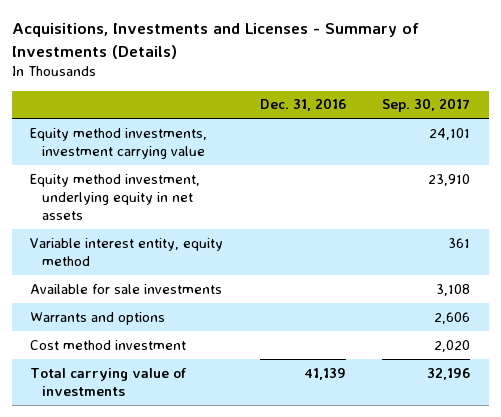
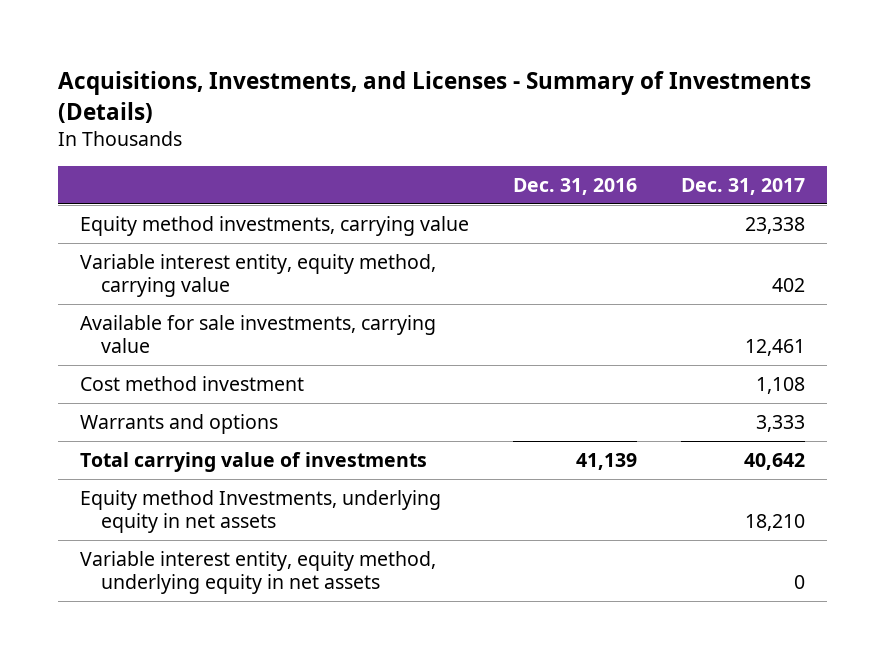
[12,23,420,59] Acquisitions, Investments and Licenses - Summary of Investments (Details) -> [58,70,812,123] Acquisitions, Investments, and Licenses - Summary of Investments (Details)
[382,98,471,113] Sep. 30, 2017 -> none
none -> [681,177,806,195] Dec. 31, 2017
[30,173,201,221] Equity method investment, underlying equity in net assets -> none
[30,127,208,159] Equity method investments, investment carrying value -> [80,216,470,237] Equity method investments, carrying value
[30,237,224,266] Variable interest entity, equity method -> [80,254,437,297] Variable interest entity, equity method, carrying value
[30,283,223,294] Available for sale investments -> [80,315,437,353] Available for sale investments, carrying value
[30,311,166,325] Warrants and options -> [80,414,279,435] Warrants and options
none -> [80,490,442,533] Equity method Investments, underlying equity in net assets
none -> [80,551,437,594] Variable interest entity, equity method, underlying equity in net assets

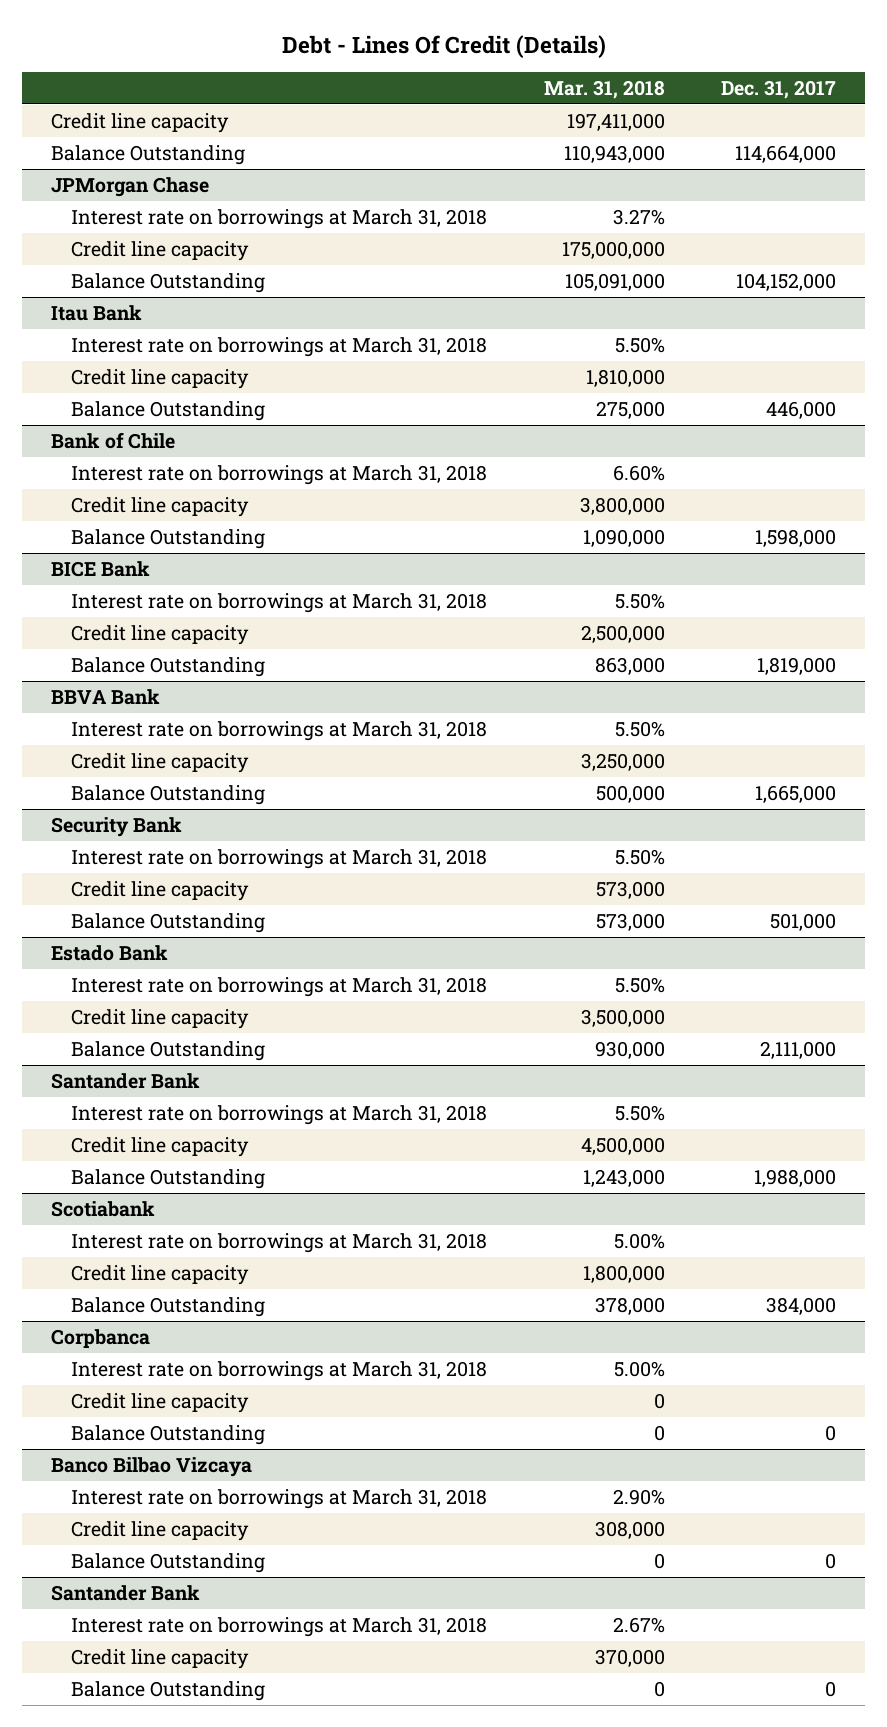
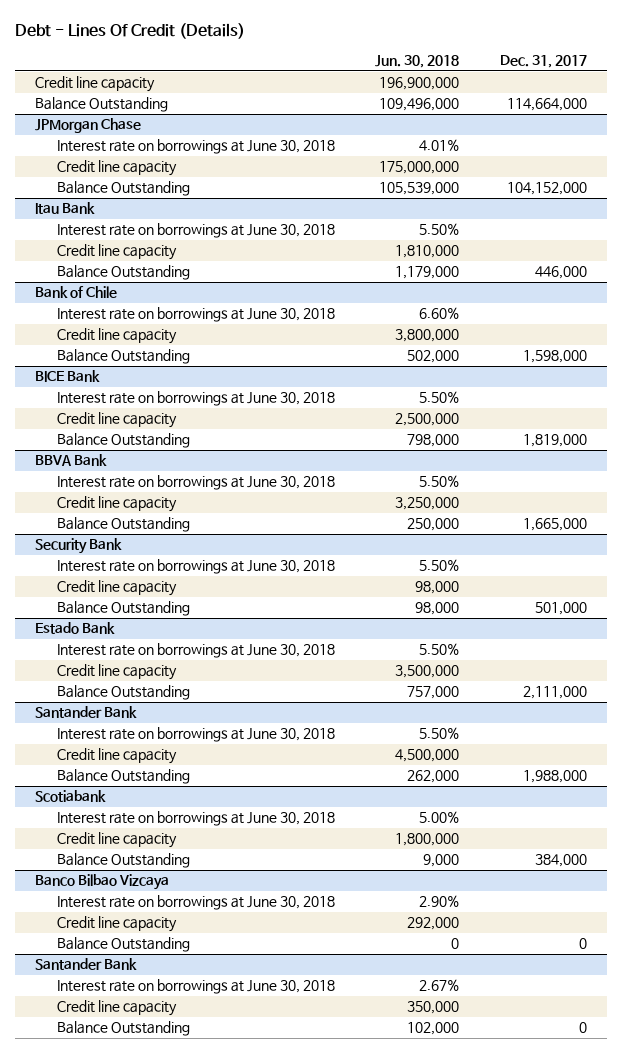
[543,79,665,99] Mar. 31, 2018 -> none
none -> [375,55,460,69] Jun. 30, 2018
[71,208,488,229] Interest rate on borrowings at March 31, 2018 -> [56,139,335,155] Interest rate on borrowings at June 30, 2018
[71,336,488,357] Interest rate on borrowings at March 31, 2018 -> [56,223,335,239] Interest rate on borrowings at June 30, 2018
[71,464,488,485] Interest rate on borrowings at March 31, 2018 -> [56,307,335,323] Interest rate on borrowings at June 30, 2018
[71,592,488,613] Interest rate on borrowings at March 31, 2018 -> [56,391,335,407] Interest rate on borrowings at June 30, 2018
[71,720,488,741] Interest rate on borrowings at March 31, 2018 -> [56,475,335,491] Interest rate on borrowings at June 30, 2018
[71,848,488,869] Interest rate on borrowings at March 31, 2018 -> [56,559,335,575] Interest rate on borrowings at June 30, 2018
[71,976,488,997] Interest rate on borrowings at March 31, 2018 -> [56,643,335,659] Interest rate on borrowings at June 30, 2018
[71,1104,488,1125] Interest rate on borrowings at March 31, 2018 -> [56,727,335,743] Interest rate on borrowings at June 30, 2018
[71,1232,488,1253] Interest rate on borrowings at March 31, 2018 -> [56,811,335,827] Interest rate on borrowings at June 30, 2018
[50,1328,150,1348] Corpbanca -> none
[71,1360,488,1381] Interest rate on borrowings at March 31, 2018 -> none
[71,1392,250,1413] Credit line capacity -> none
[71,1424,266,1445] Balance Outstanding -> none
[71,1488,488,1509] Interest rate on borrowings at March 31, 2018 -> [56,895,335,911] Interest rate on borrowings at June 30, 2018
[71,1616,488,1637] Interest rate on borrowings at March 31, 2018 -> [56,979,335,995] Interest rate on borrowings at June 30, 2018

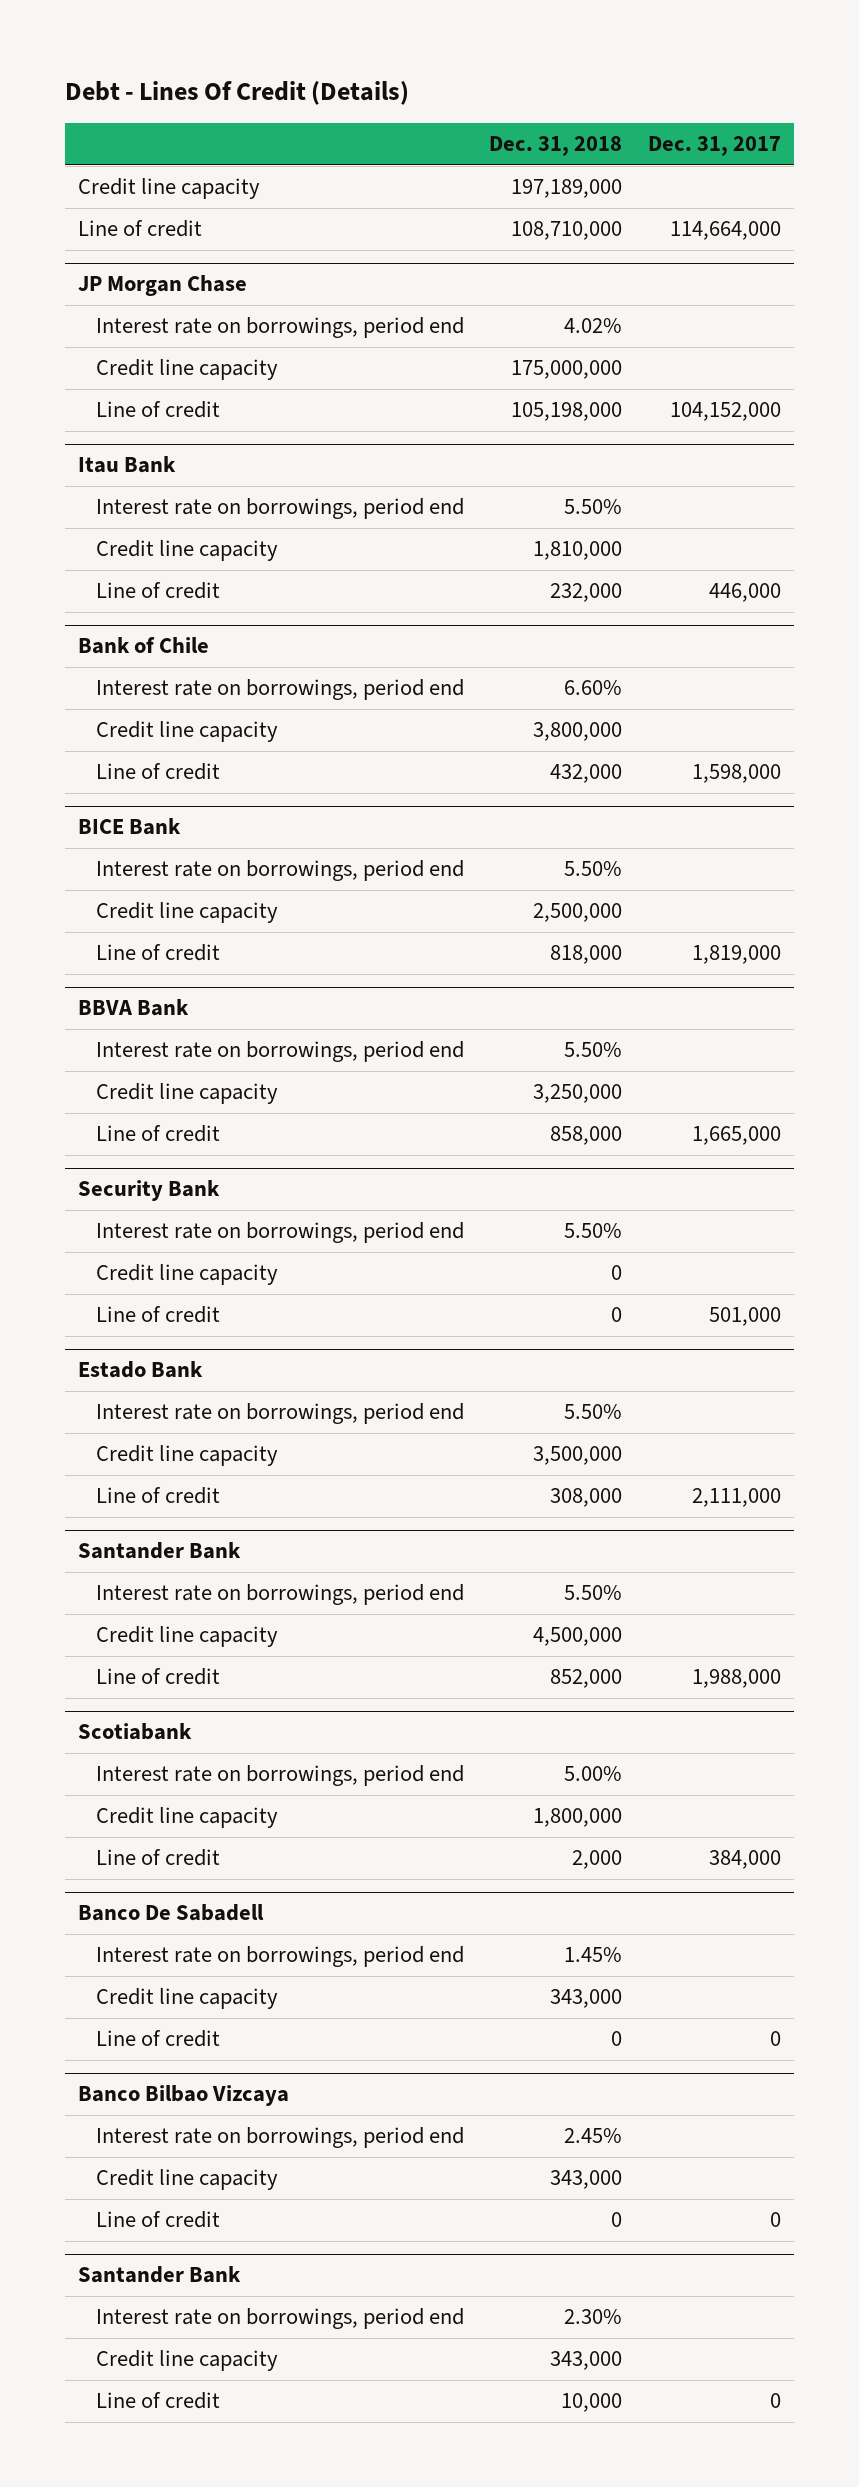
[375,55,460,69] Jun. 30, 2018 -> none
none -> [489,136,623,157] Dec. 31, 2018
[35,97,169,113] Balance Outstanding -> [78,220,203,238] Line of credit
[35,118,142,134] JPMorgan Chase -> [78,275,248,297] JP Morgan Chase
[56,139,335,155] Interest rate on borrowings at June 30, 2018 -> [95,317,464,339] Interest rate on borrowings, period end
[56,181,190,197] Balance Outstanding -> [95,401,220,419] Line of credit
[56,223,335,239] Interest rate on borrowings at June 30, 2018 -> [95,498,464,520] Interest rate on borrowings, period end
[56,265,190,281] Balance Outstanding -> [95,582,220,600] Line of credit
[56,307,335,323] Interest rate on borrowings at June 30, 2018 -> [95,679,464,701] Interest rate on borrowings, period end
[56,349,190,365] Balance Outstanding -> [95,763,220,781] Line of credit
[56,391,335,407] Interest rate on borrowings at June 30, 2018 -> [95,860,464,882] Interest rate on borrowings, period end
[56,433,190,449] Balance Outstanding -> [95,944,220,962] Line of credit
[56,475,335,491] Interest rate on borrowings at June 30, 2018 -> [95,1041,464,1063] Interest rate on borrowings, period end
[56,517,190,533] Balance Outstanding -> [95,1125,220,1143] Line of credit
[56,559,335,575] Interest rate on borrowings at June 30, 2018 -> [95,1222,464,1244] Interest rate on borrowings, period end
[56,601,190,617] Balance Outstanding -> [95,1306,220,1324] Line of credit
[56,643,335,659] Interest rate on borrowings at June 30, 2018 -> [95,1403,464,1425] Interest rate on borrowings, period end
[56,685,190,701] Balance Outstanding -> [95,1487,220,1505] Line of credit
[56,727,335,743] Interest rate on borrowings at June 30, 2018 -> [95,1584,464,1606] Interest rate on borrowings, period end
[56,769,190,785] Balance Outstanding -> [95,1668,220,1686] Line of credit
[56,811,335,827] Interest rate on borrowings at June 30, 2018 -> [95,1765,464,1787] Interest rate on borrowings, period end
[56,853,190,869] Balance Outstanding -> [95,1849,220,1867] Line of credit
none -> [78,1904,265,1922] Banco De Sabadell
none -> [95,1946,464,1968] Interest rate on borrowings, period end
none -> [95,1988,278,2010] Credit line capacity
none -> [95,2030,220,2048] Line of credit
[56,895,335,911] Interest rate on borrowings at June 30, 2018 -> [95,2127,464,2149] Interest rate on borrowings, period end
[56,937,190,953] Balance Outstanding -> [95,2211,220,2229] Line of credit
[56,979,335,995] Interest rate on borrowings at June 30, 2018 -> [95,2308,464,2330] Interest rate on borrowings, period end
[56,1021,190,1037] Balance Outstanding -> [95,2392,220,2410] Line of credit

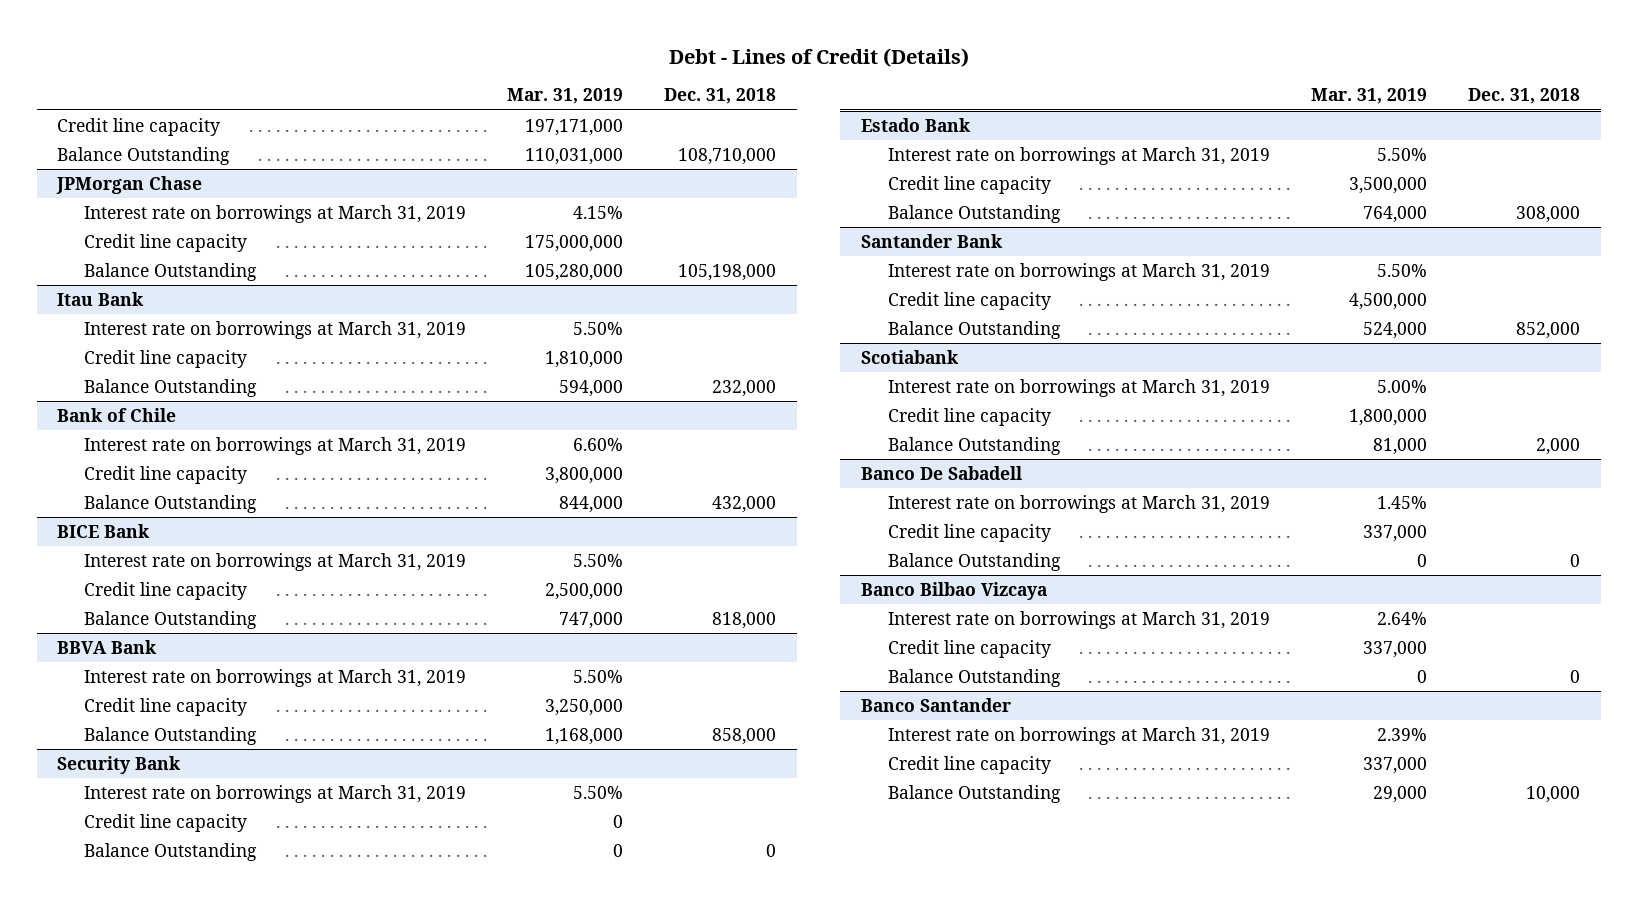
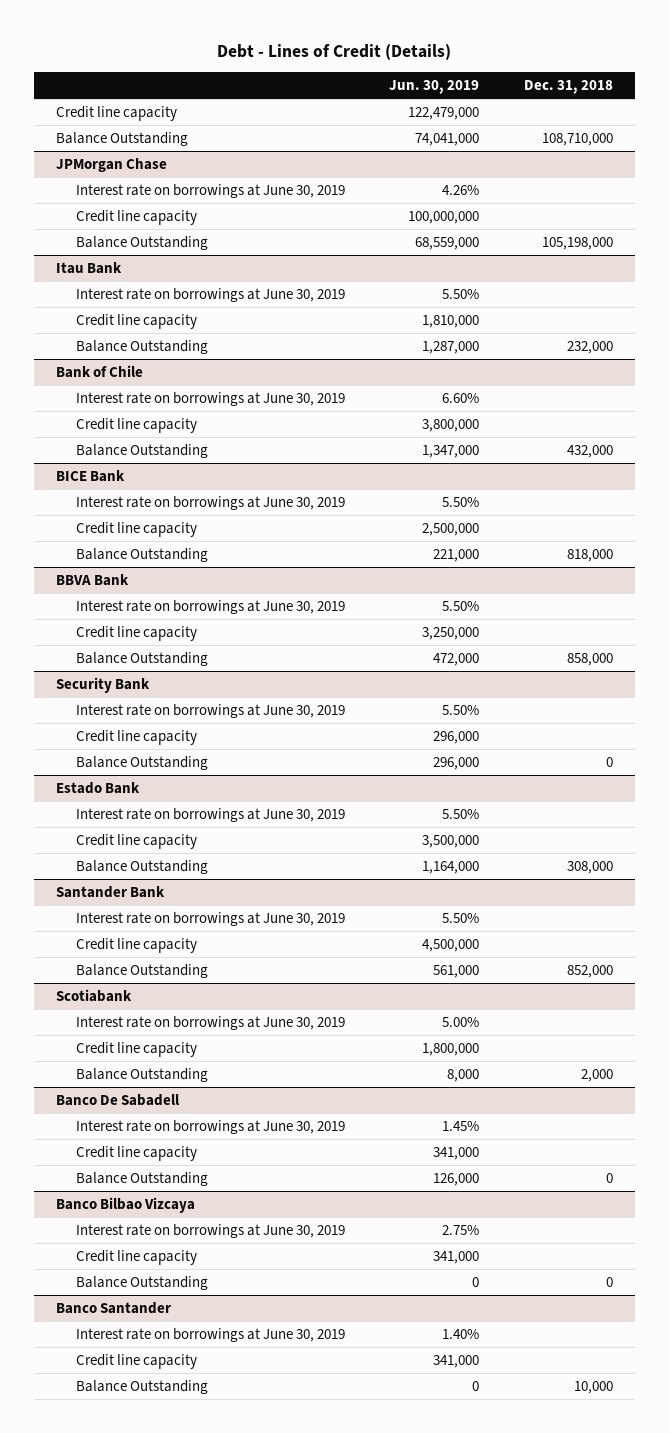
[507,88,624,105] Mar. 31, 2019 -> none
none -> [389,80,480,95] Jun. 30, 2019
[83,204,466,223] Interest rate on borrowings at March 31, 2019 -> [75,183,345,198] Interest rate on borrowings at June 30, 2019
[83,320,466,339] Interest rate on borrowings at March 31, 2019 -> [75,287,345,302] Interest rate on borrowings at June 30, 2019
[83,436,466,455] Interest rate on borrowings at March 31, 2019 -> [75,391,345,406] Interest rate on borrowings at June 30, 2019
[83,552,466,571] Interest rate on borrowings at March 31, 2019 -> [75,495,345,510] Interest rate on borrowings at June 30, 2019
[83,668,466,687] Interest rate on borrowings at March 31, 2019 -> [75,599,345,614] Interest rate on borrowings at June 30, 2019
[83,784,466,803] Interest rate on borrowings at March 31, 2019 -> [75,703,345,718] Interest rate on borrowings at June 30, 2019
[887,146,1270,165] Interest rate on borrowings at March 31, 2019 -> [75,807,345,822] Interest rate on borrowings at June 30, 2019
[887,262,1270,281] Interest rate on borrowings at March 31, 2019 -> [75,911,345,926] Interest rate on borrowings at June 30, 2019
[887,378,1270,397] Interest rate on borrowings at March 31, 2019 -> [75,1015,345,1030] Interest rate on borrowings at June 30, 2019
[887,494,1270,513] Interest rate on borrowings at March 31, 2019 -> [75,1119,345,1134] Interest rate on borrowings at June 30, 2019
[887,610,1270,629] Interest rate on borrowings at March 31, 2019 -> [75,1223,345,1238] Interest rate on borrowings at June 30, 2019
[887,726,1270,745] Interest rate on borrowings at March 31, 2019 -> [75,1327,345,1342] Interest rate on borrowings at June 30, 2019

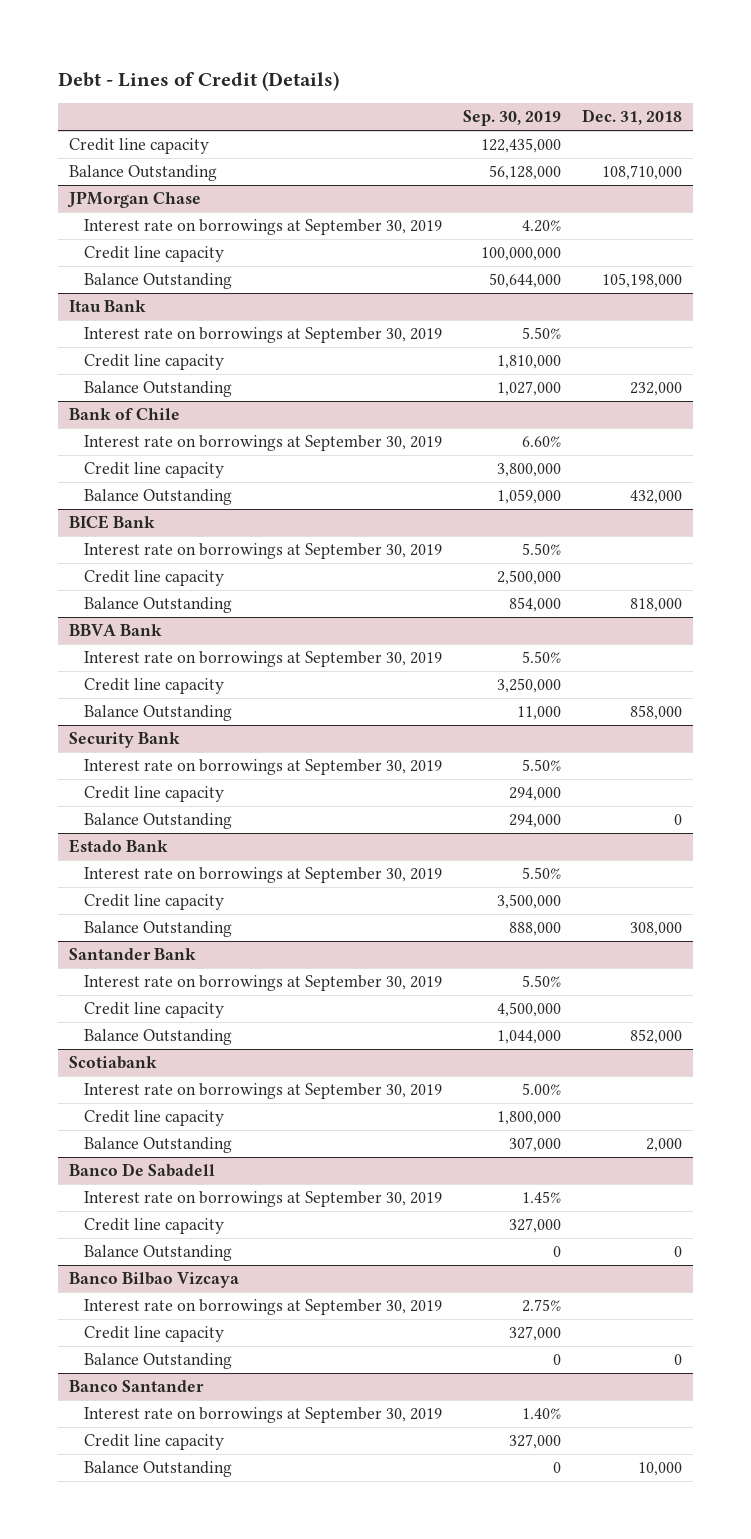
[389,80,480,95] Jun. 30, 2019 -> none
none -> [463,110,562,127] Sep. 30, 2019
[75,183,345,198] Interest rate on borrowings at June 30, 2019 -> [83,219,442,236] Interest rate on borrowings at September 30, 2019
[75,287,345,302] Interest rate on borrowings at June 30, 2019 -> [83,327,442,344] Interest rate on borrowings at September 30, 2019
[75,391,345,406] Interest rate on borrowings at June 30, 2019 -> [83,435,442,452] Interest rate on borrowings at September 30, 2019
[75,495,345,510] Interest rate on borrowings at June 30, 2019 -> [83,543,442,560] Interest rate on borrowings at September 30, 2019
[75,599,345,614] Interest rate on borrowings at June 30, 2019 -> [83,651,442,668] Interest rate on borrowings at September 30, 2019
[75,703,345,718] Interest rate on borrowings at June 30, 2019 -> [83,759,442,776] Interest rate on borrowings at September 30, 2019
[75,807,345,822] Interest rate on borrowings at June 30, 2019 -> [83,867,442,884] Interest rate on borrowings at September 30, 2019
[75,911,345,926] Interest rate on borrowings at June 30, 2019 -> [83,975,442,992] Interest rate on borrowings at September 30, 2019
[75,1015,345,1030] Interest rate on borrowings at June 30, 2019 -> [83,1083,442,1100] Interest rate on borrowings at September 30, 2019
[75,1119,345,1134] Interest rate on borrowings at June 30, 2019 -> [83,1191,442,1208] Interest rate on borrowings at September 30, 2019
[75,1223,345,1238] Interest rate on borrowings at June 30, 2019 -> [83,1299,442,1316] Interest rate on borrowings at September 30, 2019
[75,1327,345,1342] Interest rate on borrowings at June 30, 2019 -> [83,1407,442,1424] Interest rate on borrowings at September 30, 2019

